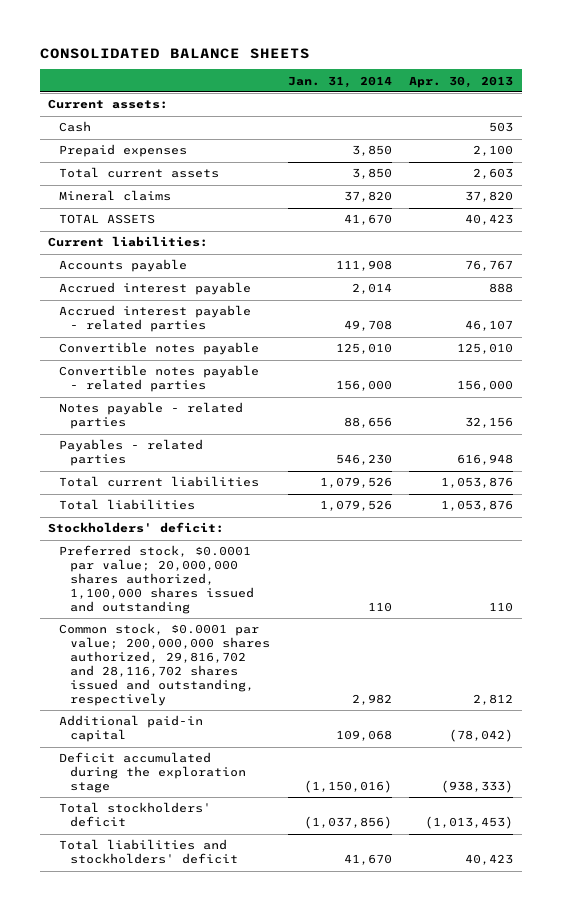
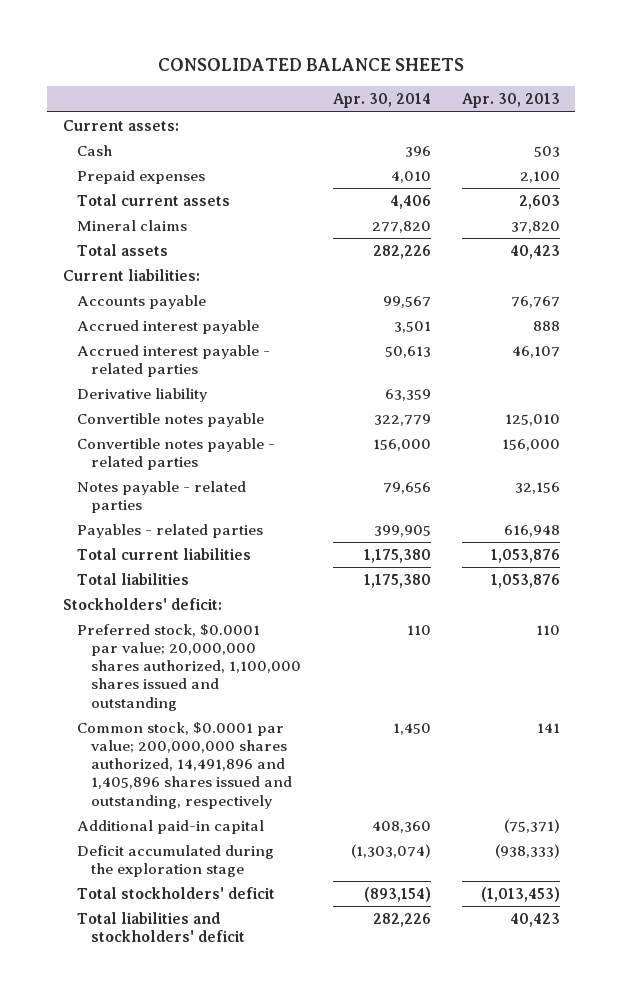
[287,75,392,88] Jan. 31, 2014 -> none
none -> [332,93,431,109] Apr. 30, 2014
[59,214,156,225] TOTAL ASSETS -> [77,243,169,256] Total assets
none -> [77,387,208,402] Derivative liability
[59,623,271,706] Common stock, $0.0001 par value; 200,000,000 shares authorized, 29,816,702 and 28,116,702 shares issued and outstanding, respectively -> [77,721,293,809] Common stock, $0.0001 par value; 200,000,000 shares authorized, 14,491,896 and 1,405,896 shares issued and outstanding, respectively
[473,693,514,705] 2,812 -> [536,722,560,733] 141
[449,729,514,743] (78,042) -> [503,818,560,833] (75,371)

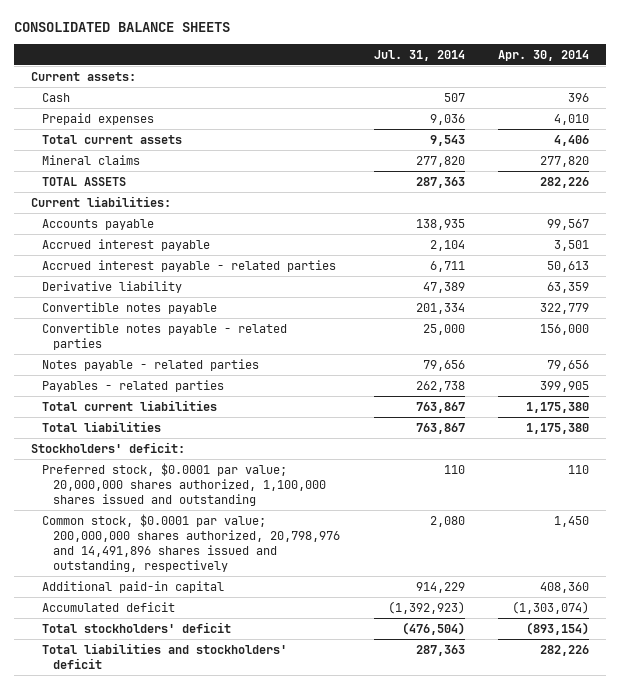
[461,93,560,109] Apr. 30, 2013 -> none
none -> [373,49,465,61] Jul. 31, 2014
[77,243,169,256] Total assets -> [42,176,127,186] TOTAL ASSETS
[77,721,293,809] Common stock, $0.0001 par value; 200,000,000 shares authorized, 14,491,896 and 1,405,896 shares issued and outstanding, respectively -> [42,513,341,572] Common stock, $0.0001 par value; 200,000,000 shares authorized, 20,798,976 and 14,491,896 shares issued and outstanding, respectively
[77,844,275,878] Deficit accumulated during the exploration stage -> [42,601,176,612] Accumulated deficit

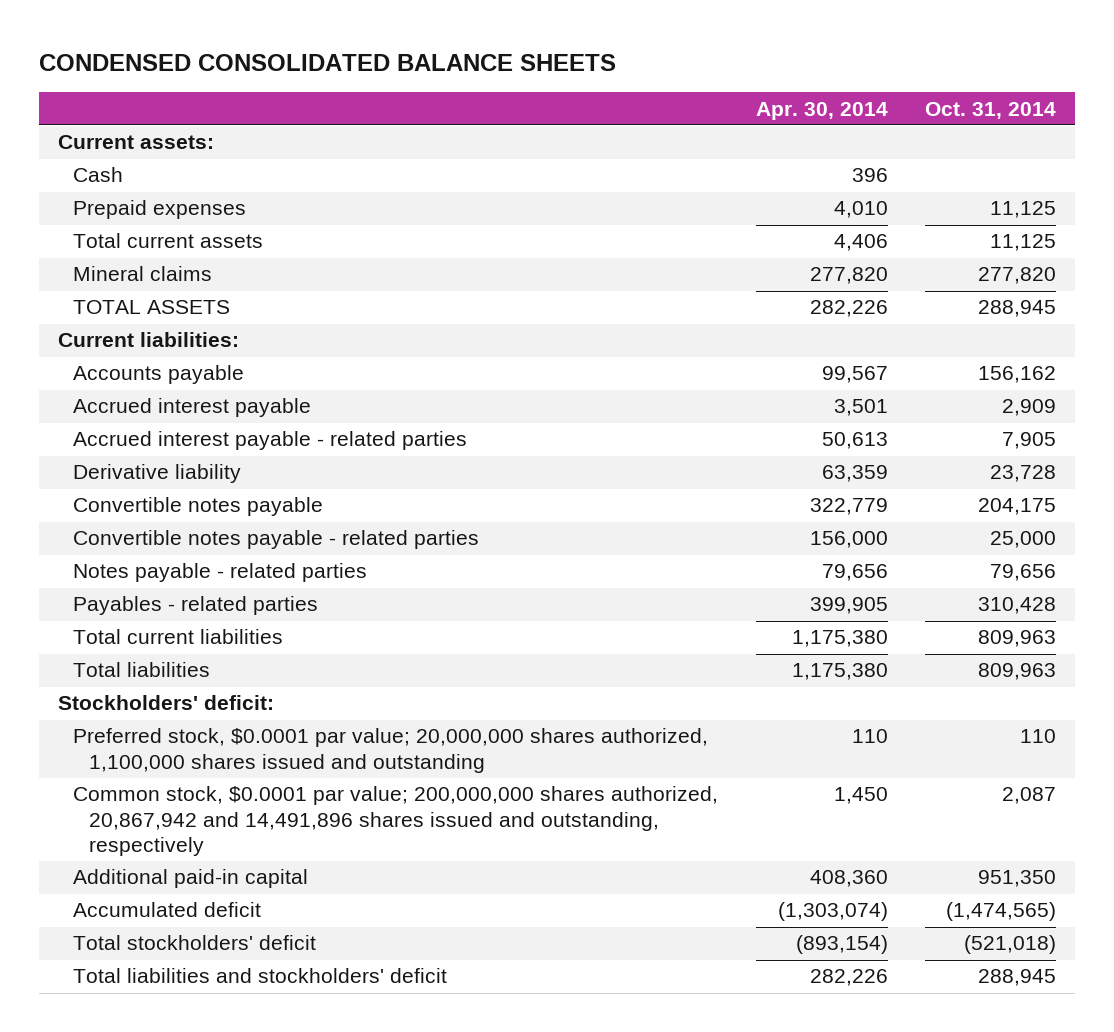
[14,22,231,33] CONSOLIDATED BALANCE SHEETS -> [39,54,617,72] CONDENSED CONSOLIDATED BALANCE SHEETS
[373,49,465,61] Jul. 31, 2014 -> none
none -> [925,101,1057,119] Oct. 31, 2014
[42,513,341,572] Common stock, $0.0001 par value; 200,000,000 shares authorized, 20,798,976 and 14,491,896 shares issued and outstanding, respectively -> [73,786,719,857] Common stock, $0.0001 par value; 200,000,000 shares authorized, 20,867,942 and 14,491,896 shares issued and outstanding, respectively

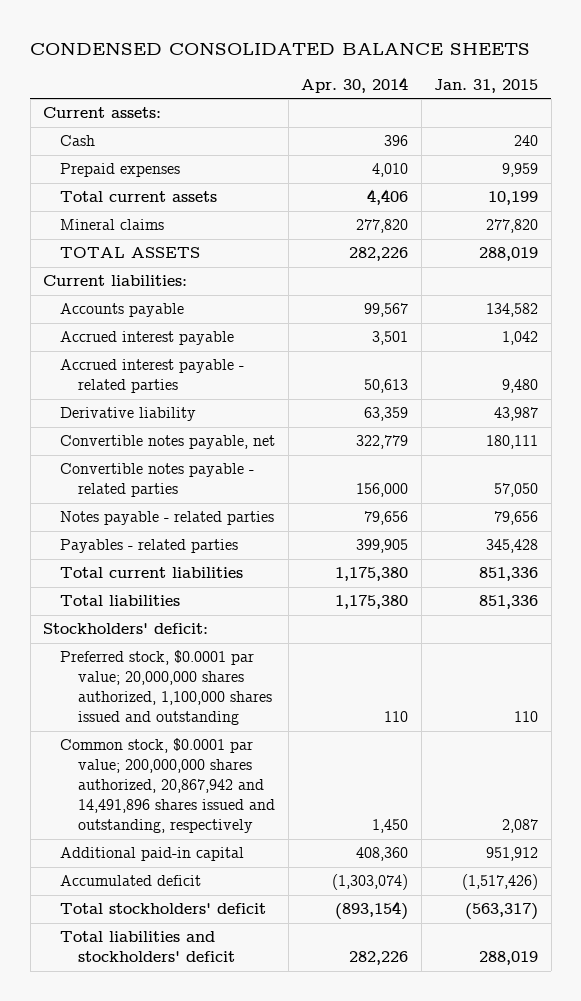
[925,101,1057,119] Oct. 31, 2014 -> none
none -> [434,78,539,93] Jan. 31, 2015
[73,497,324,517] Convertible notes payable -> [60,435,276,450] Convertible notes payable, net

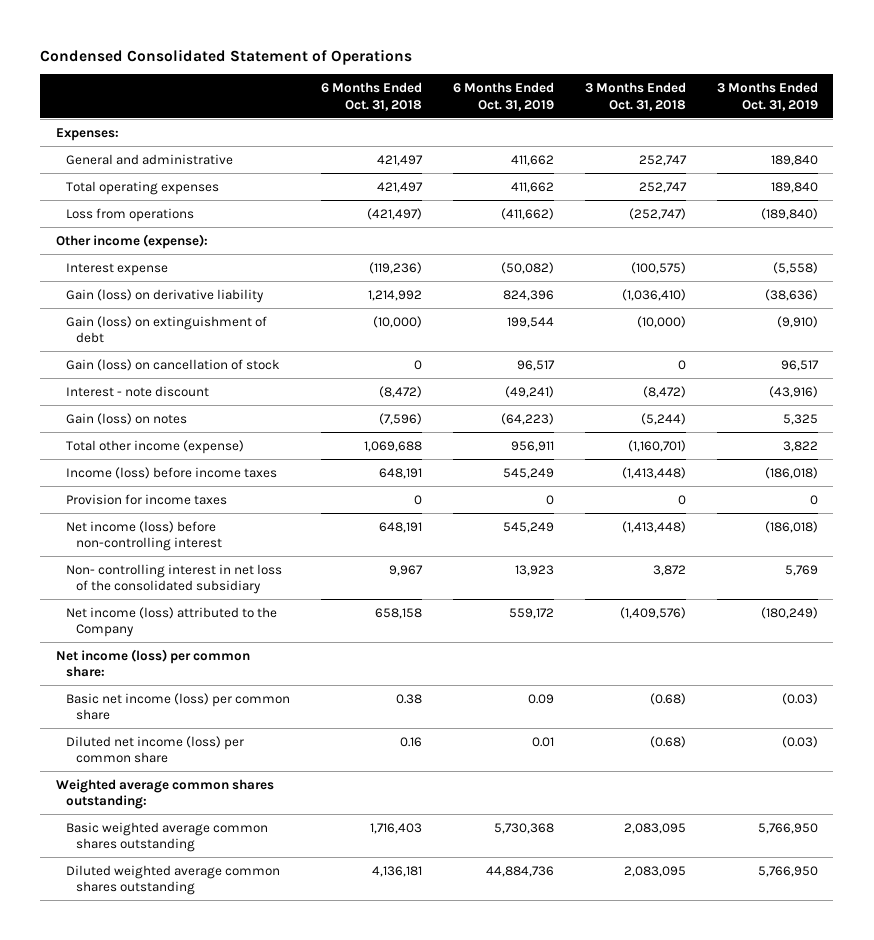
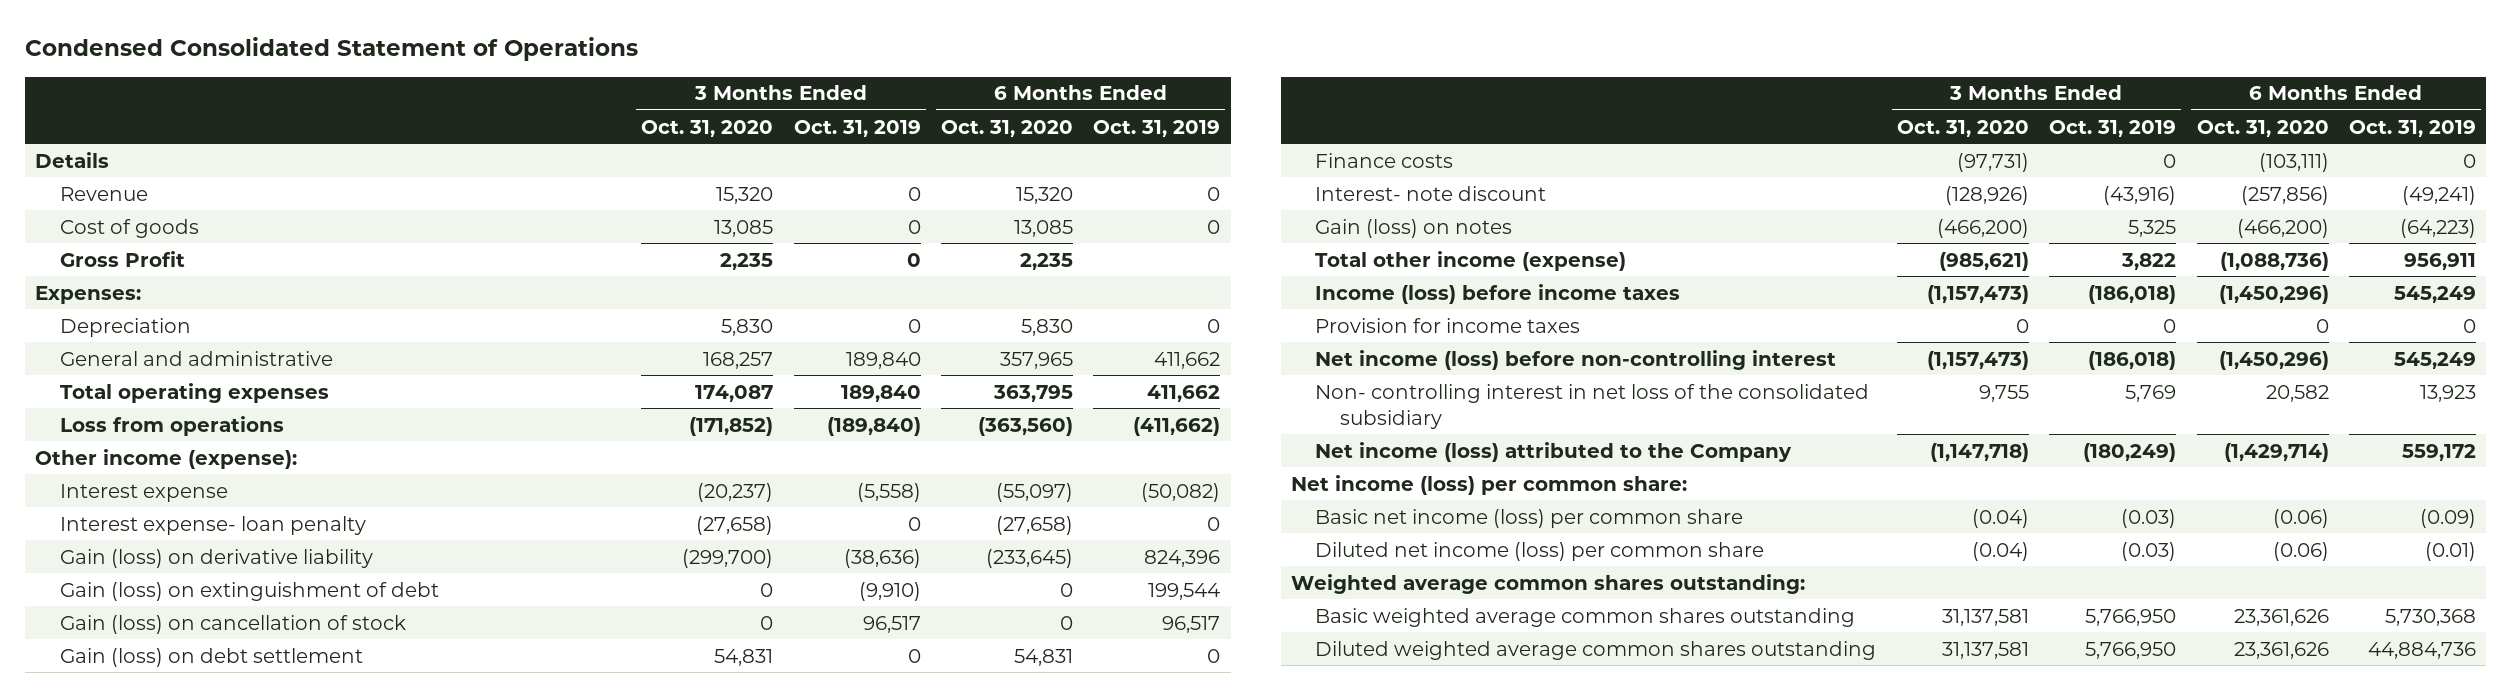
[320,81,422,111] 6 Months Ended Oct. 31, 2018 -> none
[584,81,686,111] 3 Months Ended Oct. 31, 2018 -> none
none -> [641,119,774,137] Oct. 31, 2020
none -> [940,119,1073,137] Oct. 31, 2020
none -> [35,151,110,168] Details
none -> [59,186,148,201] Revenue
none -> [59,218,199,238] Cost of goods
none -> [59,250,185,267] Gross Profit
none -> [59,317,191,337] Depreciation
none -> [59,515,366,535] Interest expense- loan penalty
none -> [59,647,363,667] Gain (loss) on debt settlement
none -> [1315,152,1454,168] Finance costs
[65,385,209,397] Interest - note discount -> [1315,185,1547,201] Interest- note discount
[527,693,554,704] 0.09 -> [2419,508,2476,528] (0.09)
[531,736,554,747] 0.01 -> [2424,541,2476,561] (0.01)

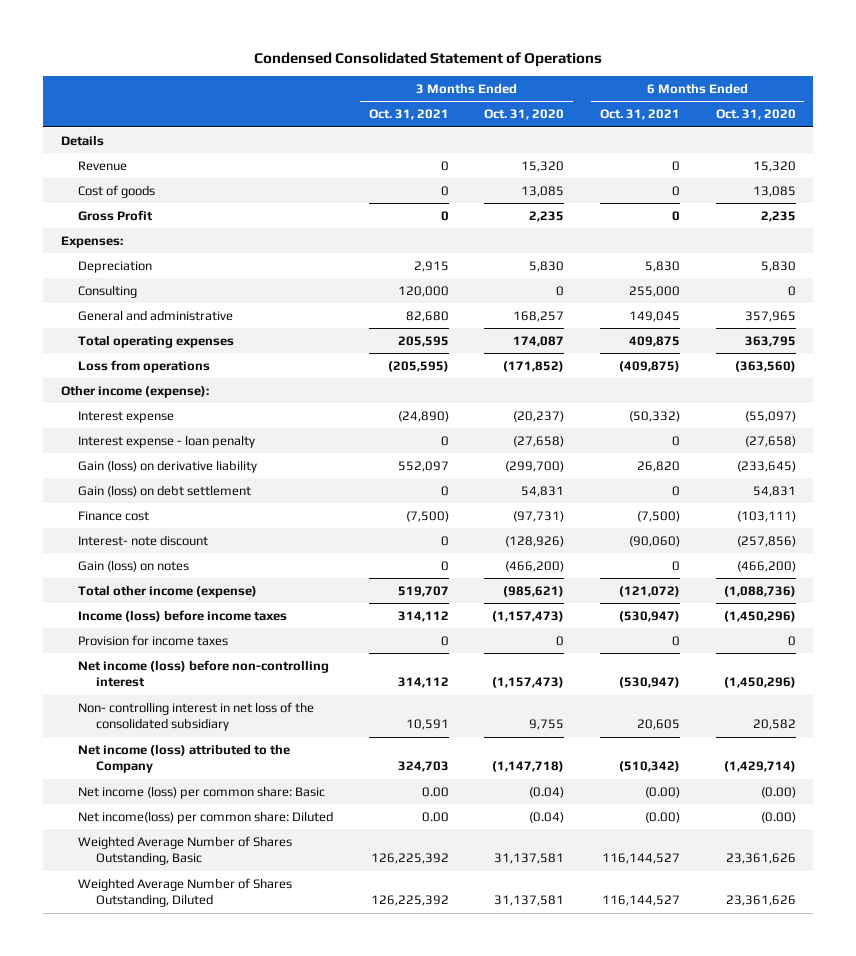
[793,119,921,137] Oct. 31, 2019 -> none
[1093,119,1221,137] Oct. 31, 2019 -> none
none -> [368,109,449,121] Oct. 31, 2021
none -> [599,109,680,121] Oct. 31, 2021
none -> [78,284,138,298] Consulting
[59,515,366,535] Interest expense- loan penalty -> [78,434,256,448] Interest expense - loan penalty
[59,581,439,601] Gain (loss) on extinguishment of debt -> none
[59,614,406,634] Gain (loss) on cancellation of stock -> none
[1315,152,1454,168] Finance costs -> [78,510,150,521] Finance cost
[1291,474,1688,495] Net income (loss) per common share: -> none
[1291,573,1806,594] Weighted average common shares outstanding: -> none
[1315,508,1744,528] Basic net income (loss) per common share -> [78,785,326,799] Net income (loss) per common share: Basic
[2272,508,2329,528] (0.06) -> [760,786,796,798] (0.00)
[1315,541,1765,561] Diluted net income (loss) per common share -> [78,810,334,824] Net income(loss) per common share: Diluted
[2272,541,2329,561] (0.06) -> [760,811,796,823] (0.00)
[1315,607,1856,627] Basic weighted average common shares outstanding -> [78,835,293,866] Weighted Average Number of Shares Outstanding, Basic
[1315,640,1877,660] Diluted weighted average common shares outstanding -> [78,877,293,908] Weighted Average Number of Shares Outstanding, Diluted

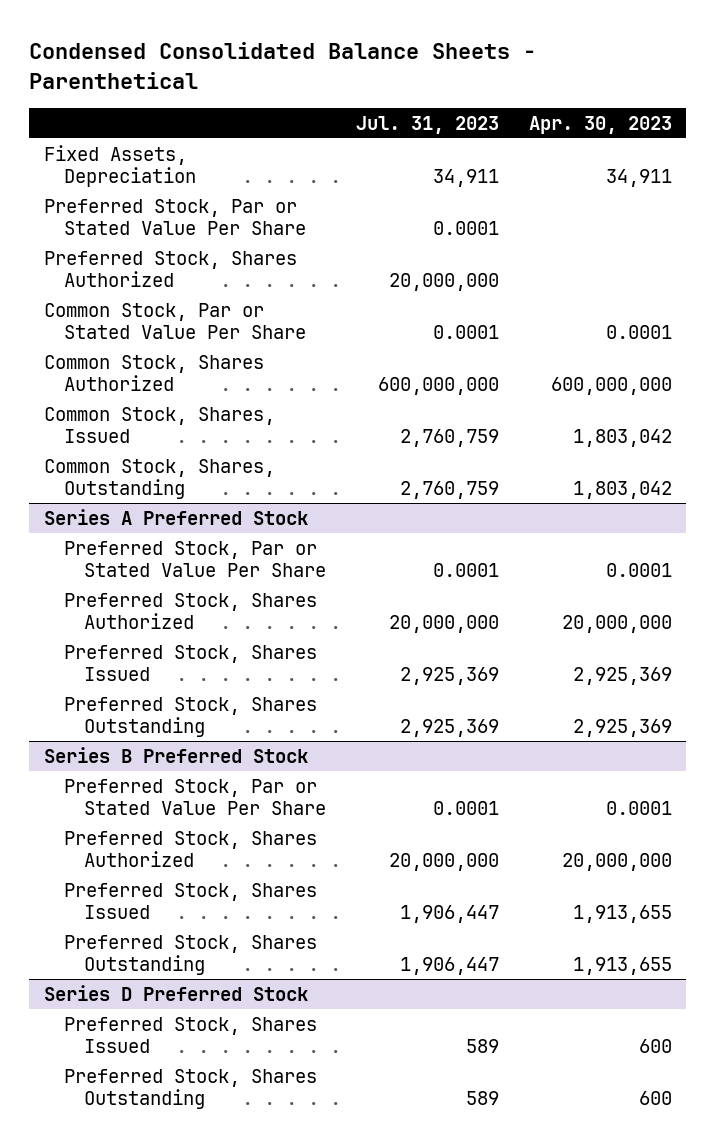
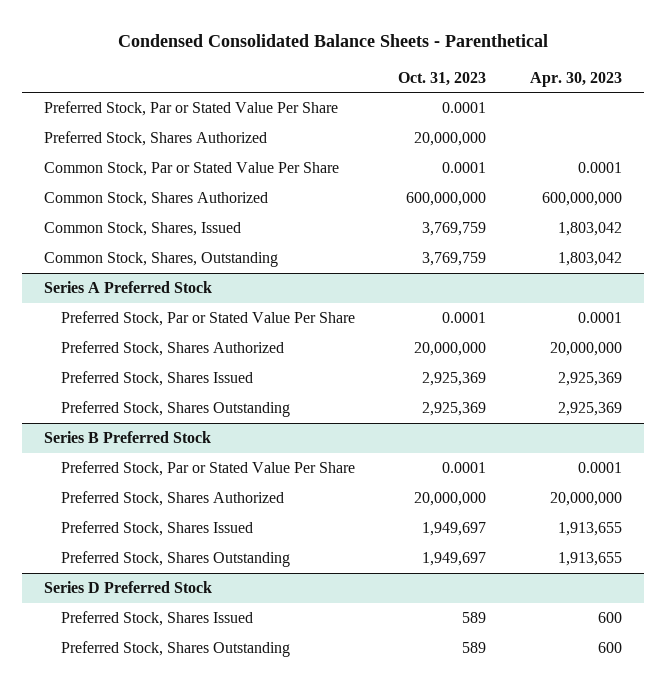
[355,115,499,134] Jul. 31, 2023 -> none
none -> [398,71,487,86] Oct. 31, 2023
[44,144,196,188] Fixed Assets, Depreciation -> none

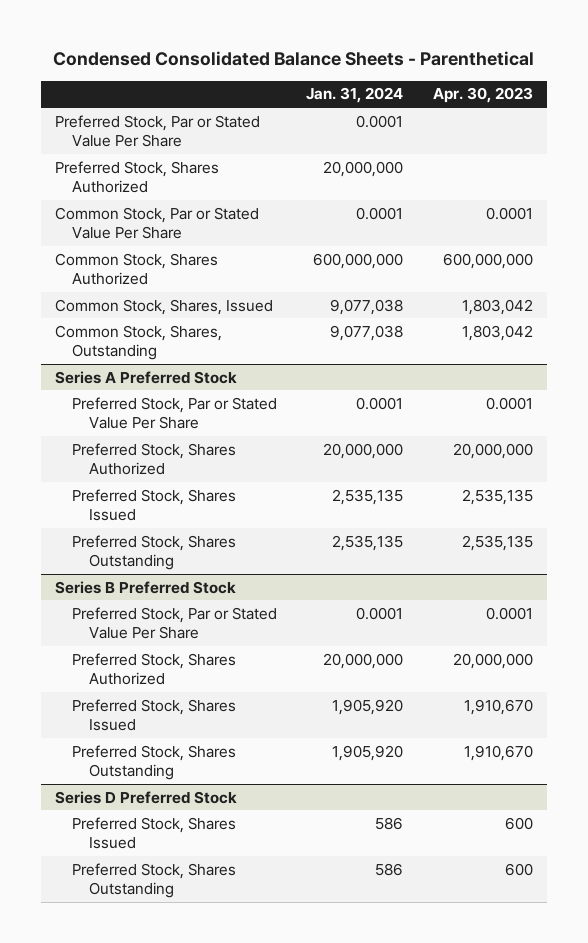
[398,71,487,86] Oct. 31, 2023 -> none
none -> [306,87,404,104] Jan. 31, 2024
[558,372,623,387] 2,925,369 -> [461,488,533,505] 2,535,135
[558,402,623,417] 2,925,369 -> [461,534,533,551] 2,535,135
[558,522,623,537] 1,913,655 -> [463,698,533,715] 1,910,670
[558,552,623,567] 1,913,655 -> [463,744,533,761] 1,910,670

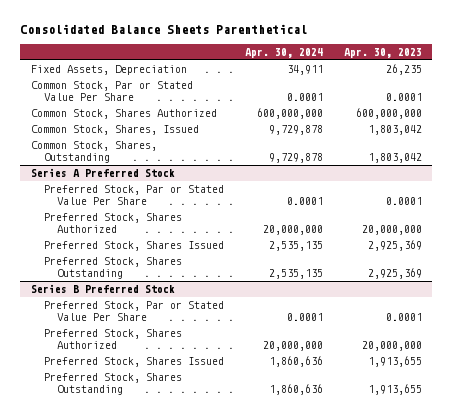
[53,51,535,67] Condensed Consolidated Balance Sheets - Parenthetical -> [20,24,308,35] Consolidated Balance Sheets Parenthetical
[306,87,404,104] Jan. 31, 2024 -> none
none -> [244,47,323,58] Apr. 30, 2024
[55,114,261,148] Preferred Stock, Par or Stated Value Per Share -> none
[55,160,220,194] Preferred Stock, Shares Authorized -> none
none -> [30,65,187,76] Fixed Assets, Depreciation
[461,488,533,505] 2,535,135 -> [367,240,422,252] 2,925,369
[461,534,533,551] 2,535,135 -> [367,267,422,279] 2,925,369
[55,790,238,804] Series D Preferred Stock -> none
[72,816,237,850] Preferred Stock, Shares Issued -> none
[72,862,237,899] Preferred Stock, Shares Outstanding -> none
[463,698,533,715] 1,910,670 -> [367,356,422,368] 1,913,655
[463,744,533,761] 1,910,670 -> [367,383,422,395] 1,913,655

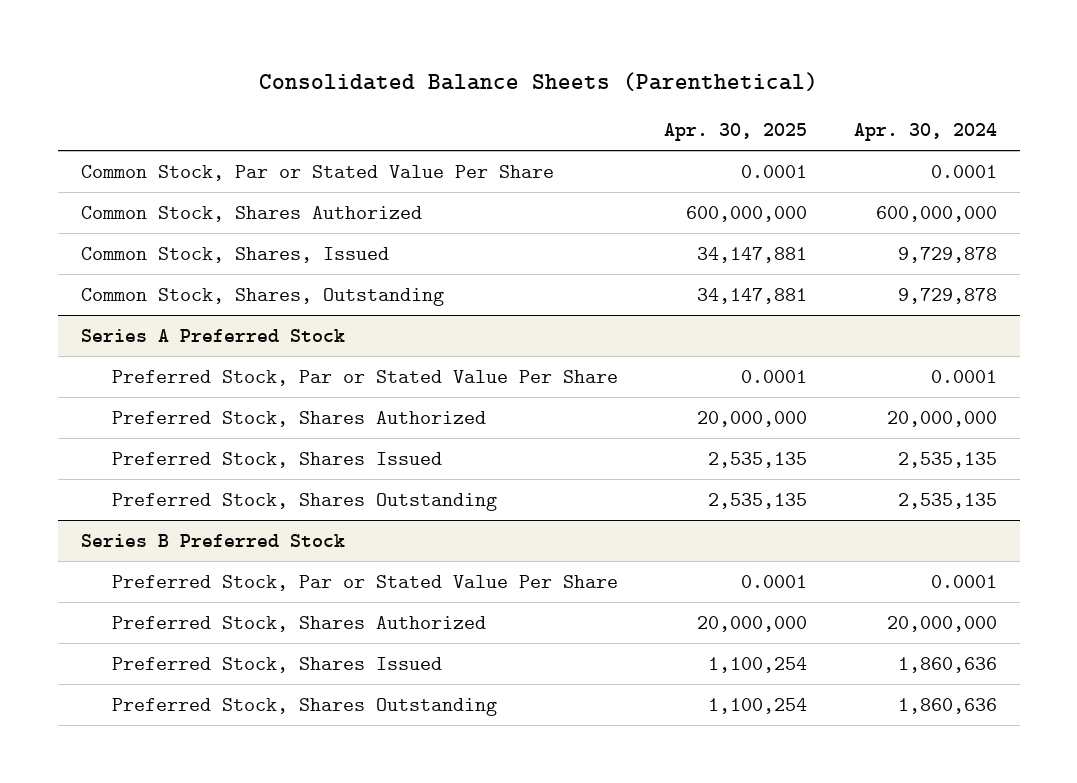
[20,24,308,35] Consolidated Balance Sheets Parenthetical -> [258,72,818,92] Consolidated Balance Sheets (Parenthetical)
[343,47,422,58] Apr. 30, 2023 -> none
none -> [664,123,808,142] Apr. 30, 2025
[30,65,187,76] Fixed Assets, Depreciation -> none

